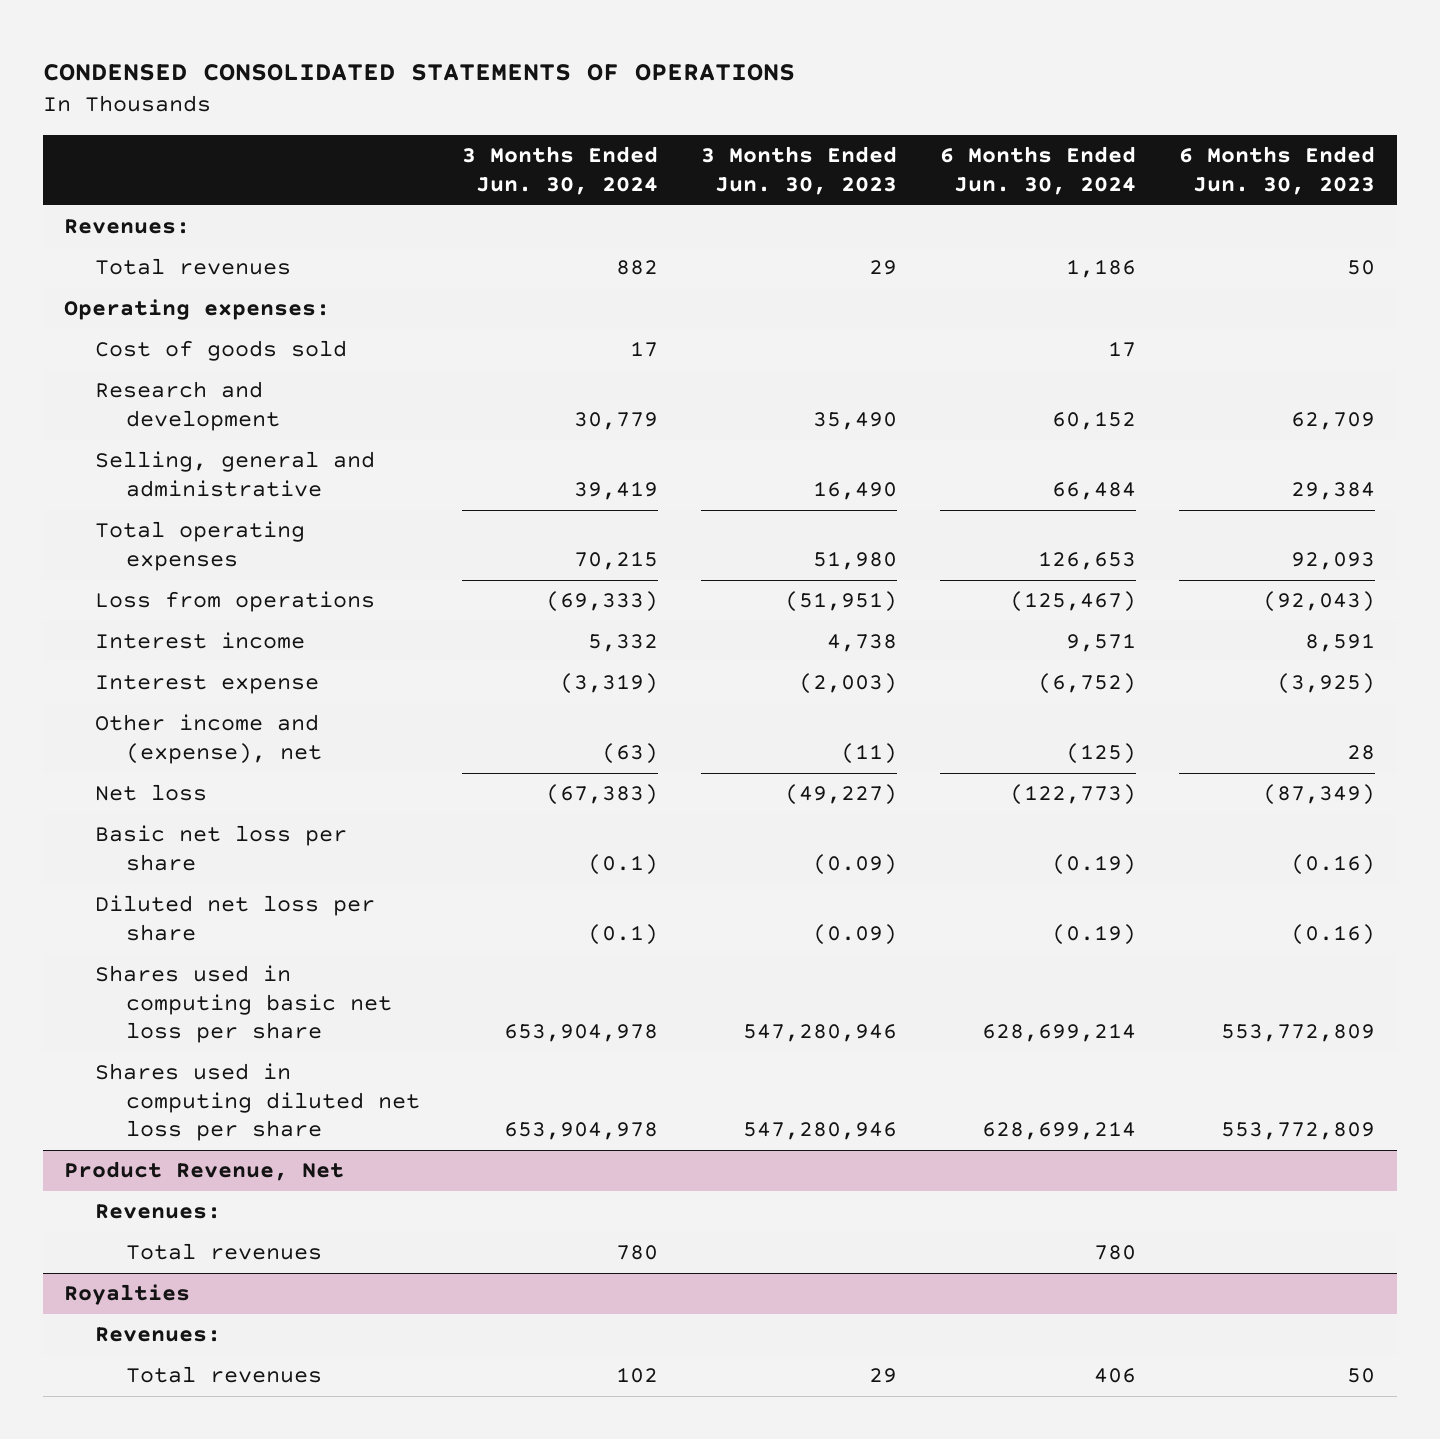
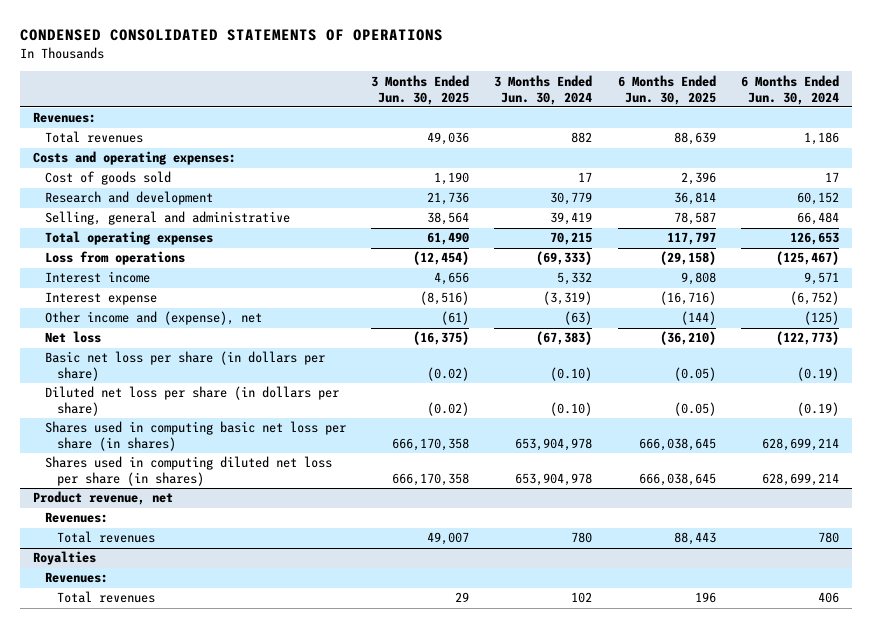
[701,146,898,195] 3 Months Ended Jun. 30, 2023 -> none
[1179,146,1376,195] 6 Months Ended Jun. 30, 2023 -> none
none -> [371,74,470,105] 3 Months Ended Jun. 30, 2025
none -> [617,74,716,105] 6 Months Ended Jun. 30, 2025
[64,299,331,321] Operating expenses: -> [32,151,236,166] Costs and operating expenses:
[94,825,347,871] Basic net loss per share -> [44,351,325,382] Basic net loss per share (in dollars per share)
[588,853,659,875] (0.1) -> [550,367,593,382] (0.10)
[94,895,375,941] Diluted net loss per share -> [44,386,339,417] Diluted net loss per share (in dollars per share)
[588,923,659,945] (0.1) -> [550,402,593,417] (0.10)
[94,965,392,1044] Shares used in computing basic net loss per share -> [44,421,346,452] Shares used in computing basic net loss per share (in shares)
[94,1063,420,1142] Shares used in computing diluted net loss per share -> [44,456,332,487] Shares used in computing diluted net loss per share (in shares)
[64,1161,345,1182] Product Revenue, Net -> [32,491,173,506] Product revenue, net

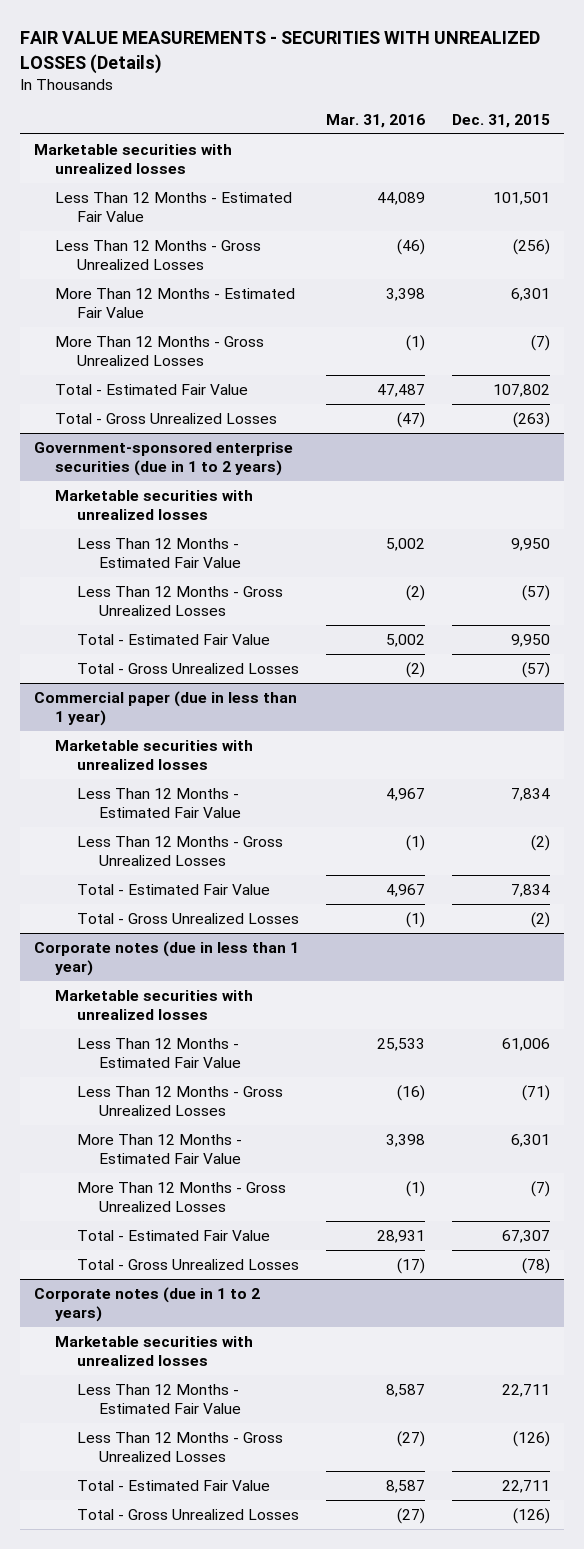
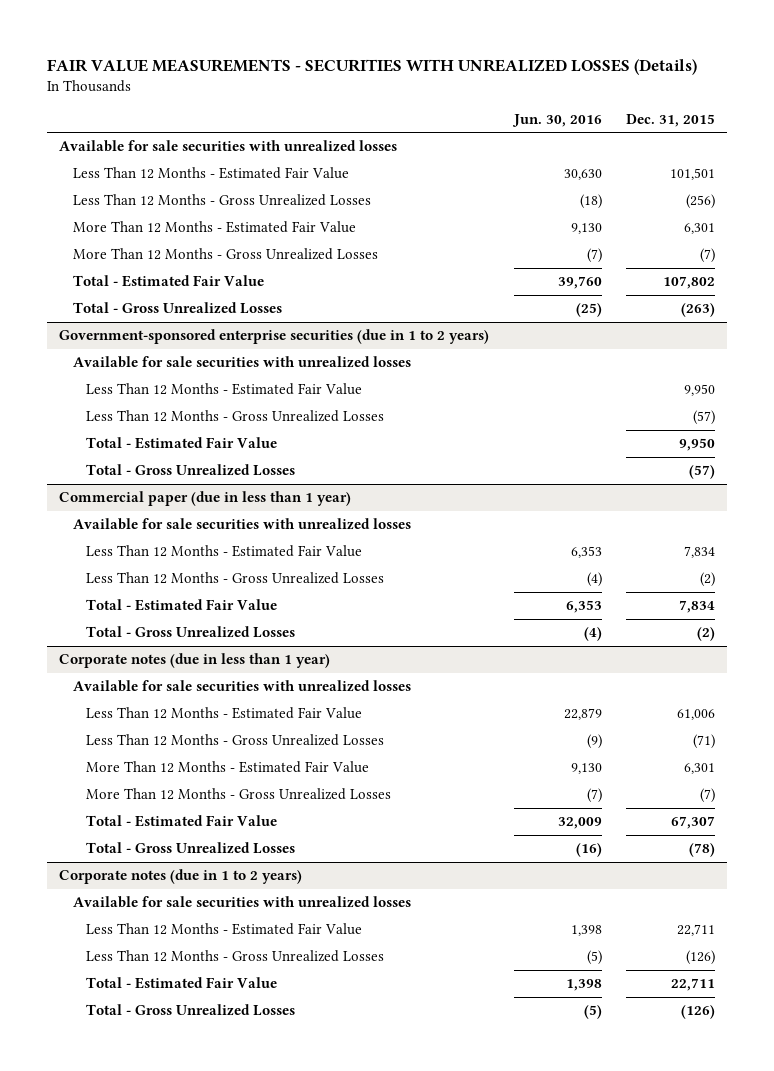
[326,114,426,129] Mar. 31, 2016 -> none
none -> [511,113,602,127] Jun. 30, 2016
[33,143,232,175] Marketable securities with unrealized losses -> [59,140,398,153] Available for sale securities with unrealized losses
[55,489,254,521] Marketable securities with unrealized losses -> [72,356,411,369] Available for sale securities with unrealized losses
[55,739,254,771] Marketable securities with unrealized losses -> [72,518,411,531] Available for sale securities with unrealized losses
[55,989,254,1021] Marketable securities with unrealized losses -> [72,680,411,693] Available for sale securities with unrealized losses
[55,1335,254,1367] Marketable securities with unrealized losses -> [72,896,411,909] Available for sale securities with unrealized losses

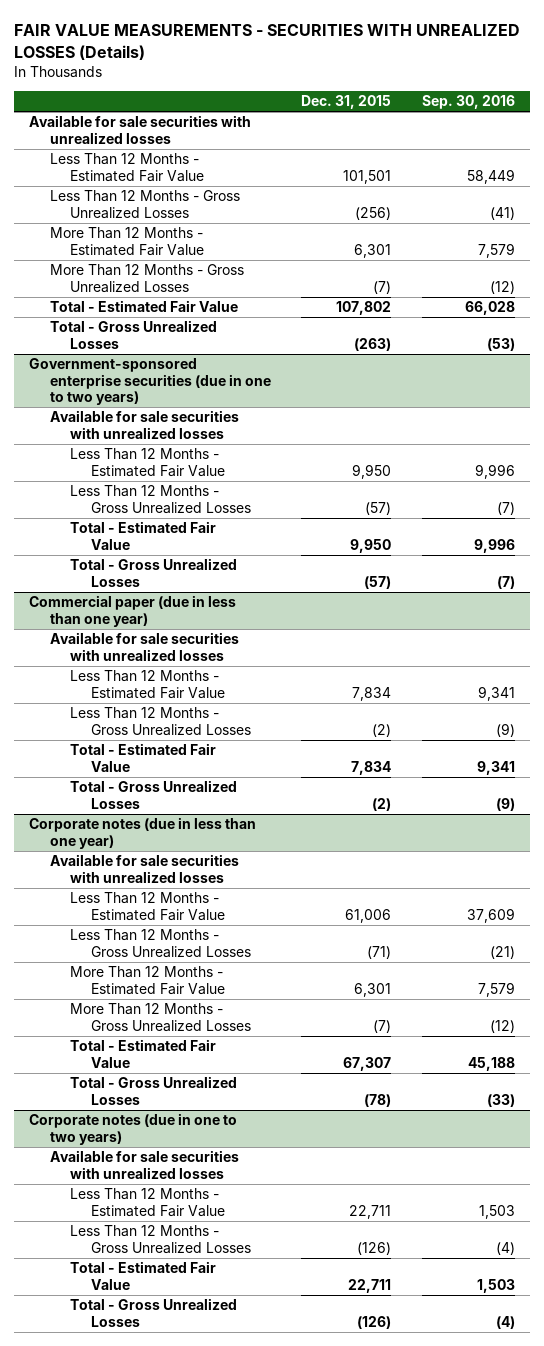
[511,113,602,127] Jun. 30, 2016 -> none
none -> [421,95,515,110] Sep. 30, 2016
[59,329,490,345] Government-sponsored enterprise securities (due in 1 to 2 years) -> [29,358,271,406] Government-sponsored enterprise securities (due in one to two years)
[59,491,352,507] Commercial paper (due in less than 1 year) -> [29,595,237,627] Commercial paper (due in less than one year)
[59,653,331,669] Corporate notes (due in less than 1 year) -> [29,817,257,849] Corporate notes (due in less than one year)
[59,869,303,885] Corporate notes (due in 1 to 2 years) -> [29,1113,238,1145] Corporate notes (due in one to two years)

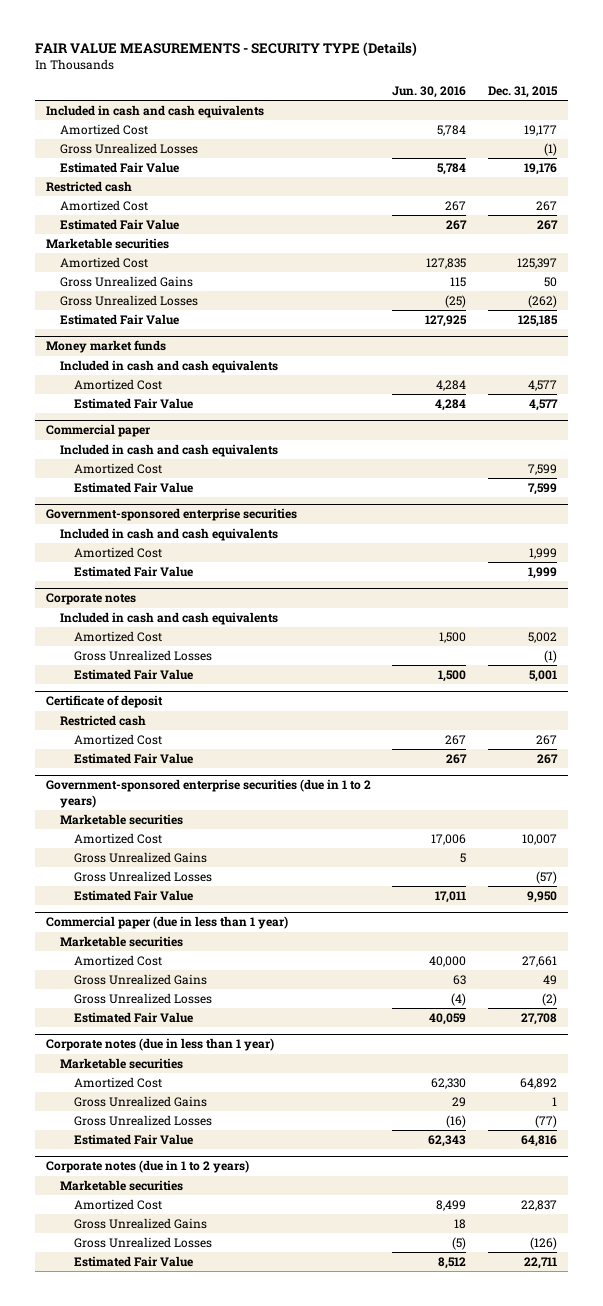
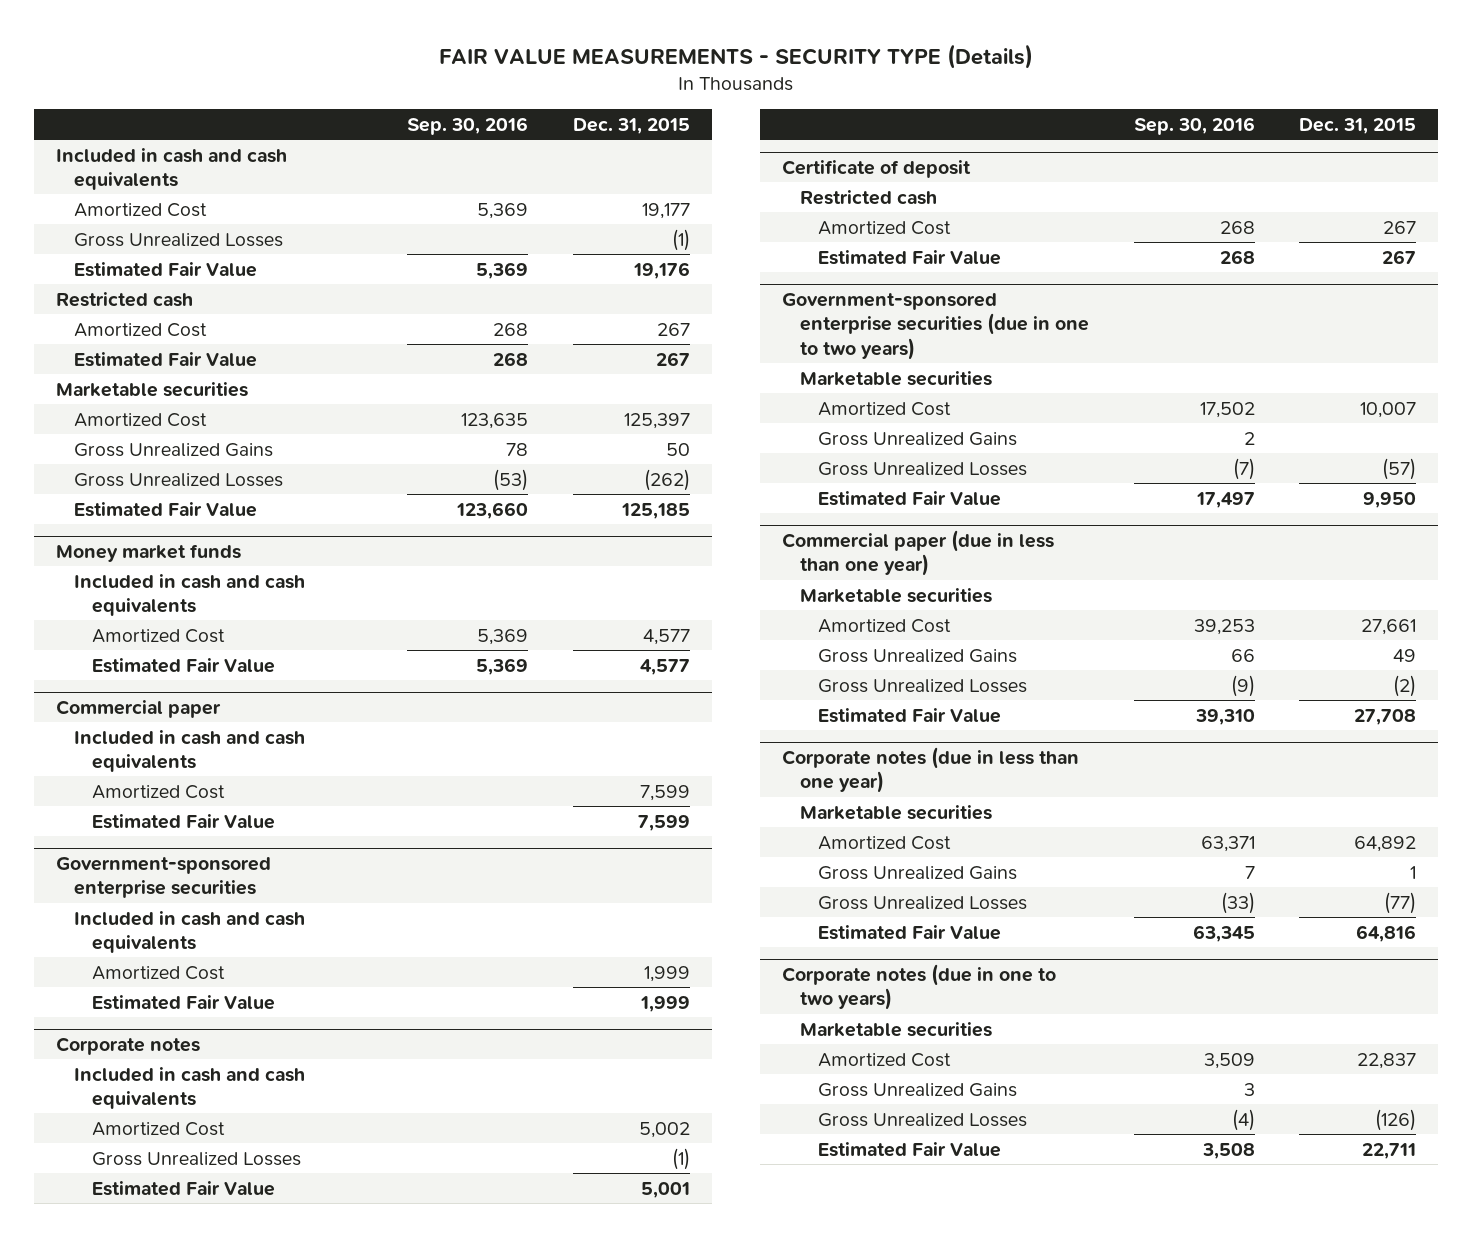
[392,86,467,99] Jun. 30, 2016 -> none
none -> [407,116,529,135] Sep. 30, 2016
[45,779,371,808] Government-sponsored enterprise securities (due in 1 to 2 years) -> [782,292,1090,360] Government-sponsored enterprise securities (due in one to two years)
[45,916,288,930] Commercial paper (due in less than 1 year) -> [782,529,1055,577] Commercial paper (due in less than one year)
[45,1038,274,1052] Corporate notes (due in less than 1 year) -> [782,746,1080,794] Corporate notes (due in less than one year)
[45,1160,249,1174] Corporate notes (due in 1 to 2 years) -> [782,963,1057,1011] Corporate notes (due in one to two years)

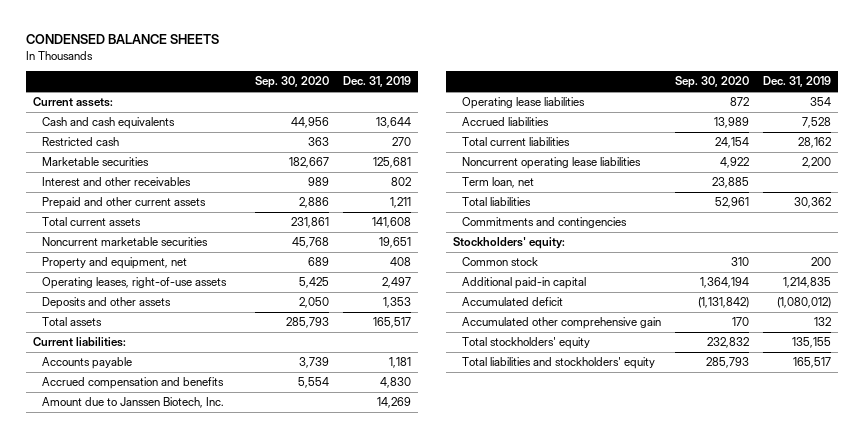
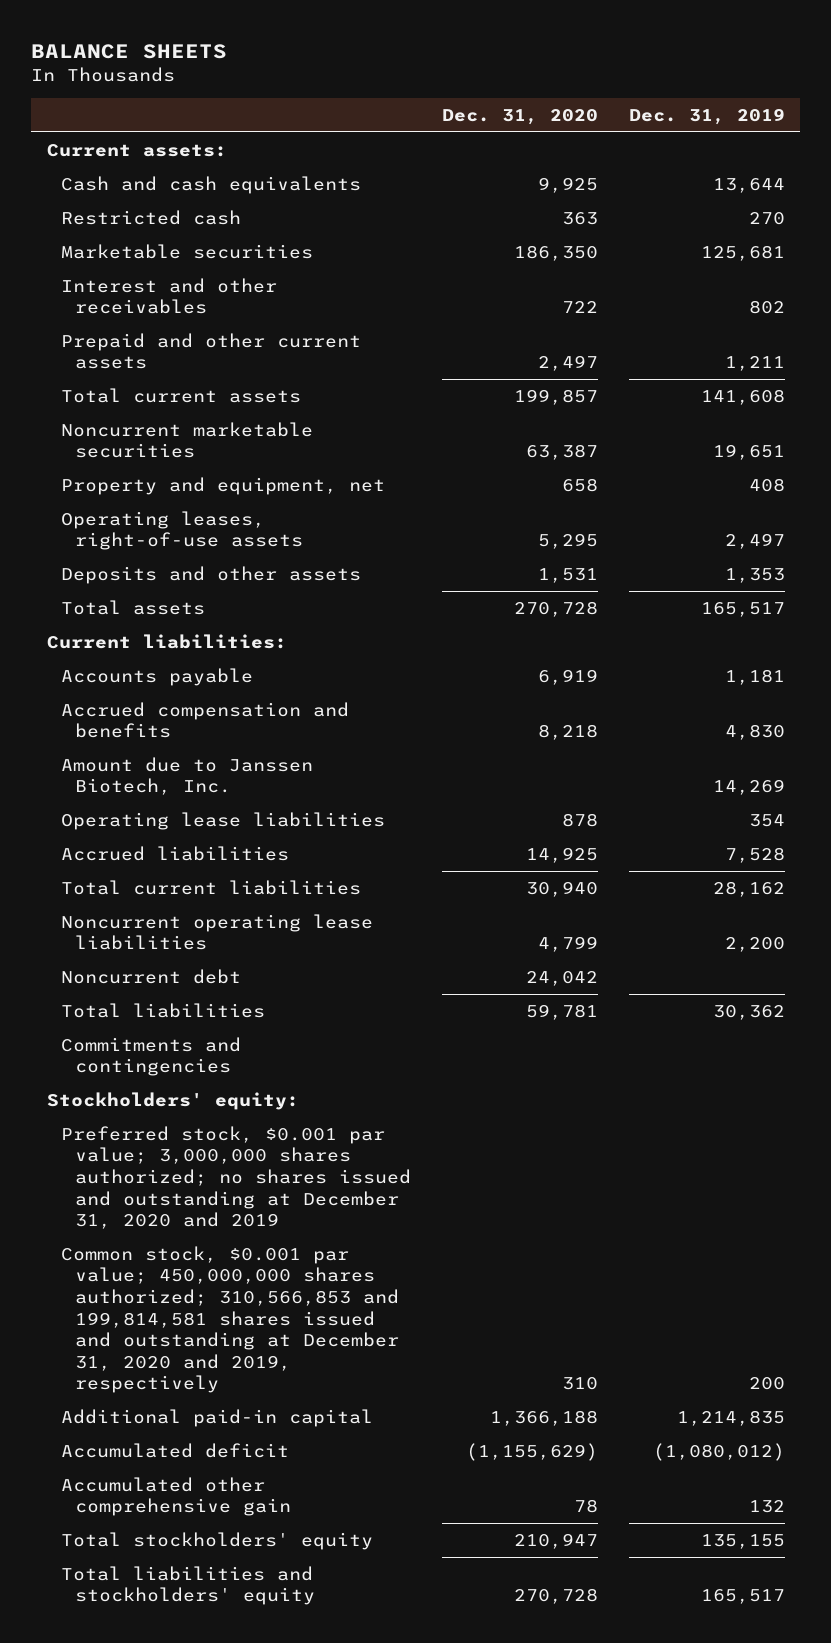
[26,34,220,45] CONDENSED BALANCE SHEETS -> [31,43,228,59] BALANCE SHEETS
[254,76,329,89] Sep. 30, 2020 -> none
none -> [442,109,599,126] Dec. 31, 2020
[461,177,534,189] Term loan, net -> none
none -> [60,968,241,984] Noncurrent debt
none -> [60,1125,412,1230] Preferred stock, $0.001 par value; 3,000,000 shares authorized; no shares issued and outstanding at December 31, 2020 and 2019
[461,257,538,267] Common stock -> [60,1245,400,1394] Common stock, $0.001 par value; 450,000,000 shares authorized; 310,566,853 and 199,814,581 shares issued and outstanding at December 31, 2020 and 2019, respectively

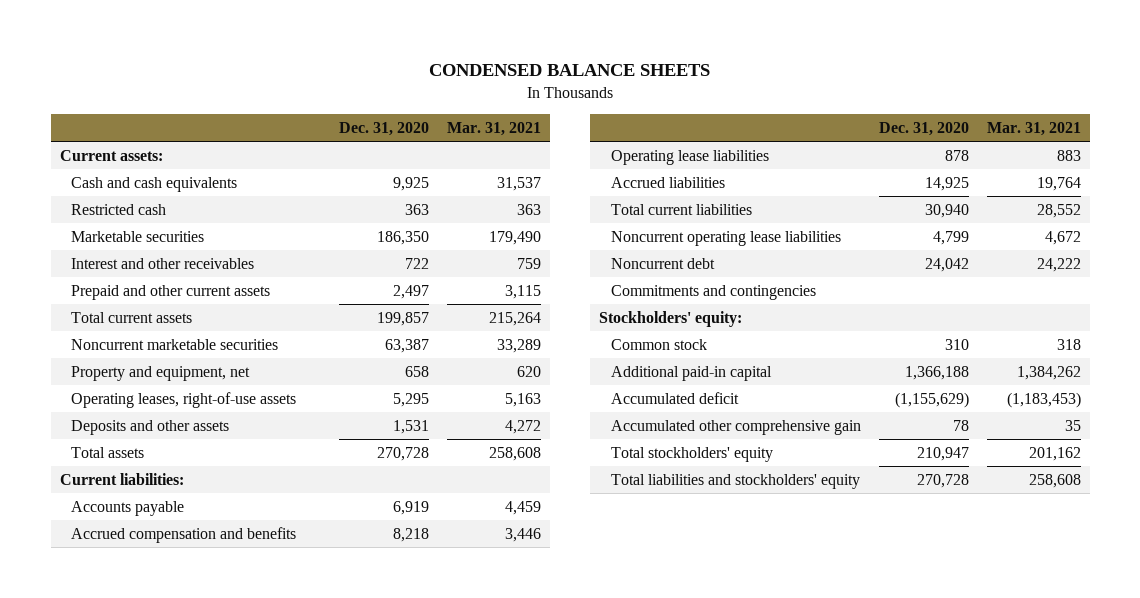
[31,43,228,59] BALANCE SHEETS -> [429,63,711,76] CONDENSED BALANCE SHEETS
[628,108,785,126] Dec. 31, 2019 -> none
none -> [446,121,541,136] Mar. 31, 2021
[60,756,313,796] Amount due to Janssen Biotech, Inc. -> none
[60,1002,265,1018] Total liabilities -> none
[60,1125,412,1230] Preferred stock, $0.001 par value; 3,000,000 shares authorized; no shares issued and outstanding at December 31, 2020 and 2019 -> none
[60,1245,400,1394] Common stock, $0.001 par value; 450,000,000 shares authorized; 310,566,853 and 199,814,581 shares issued and outstanding at December 31, 2020 and 2019, respectively -> [610,338,707,350] Common stock

